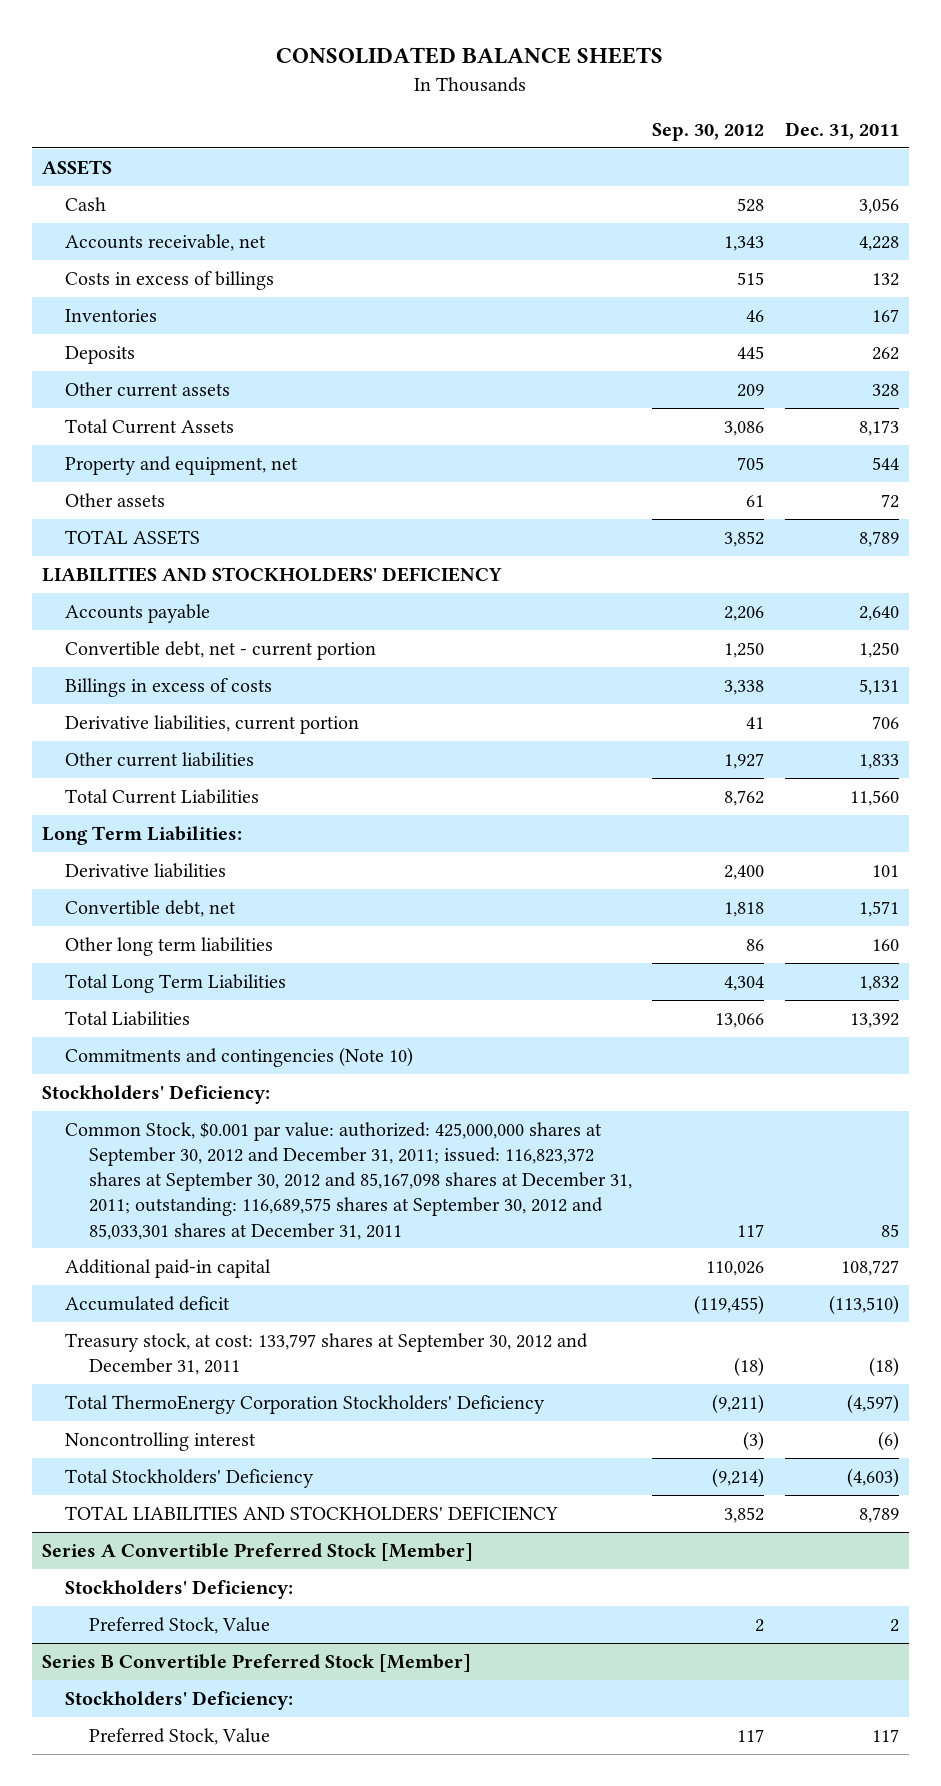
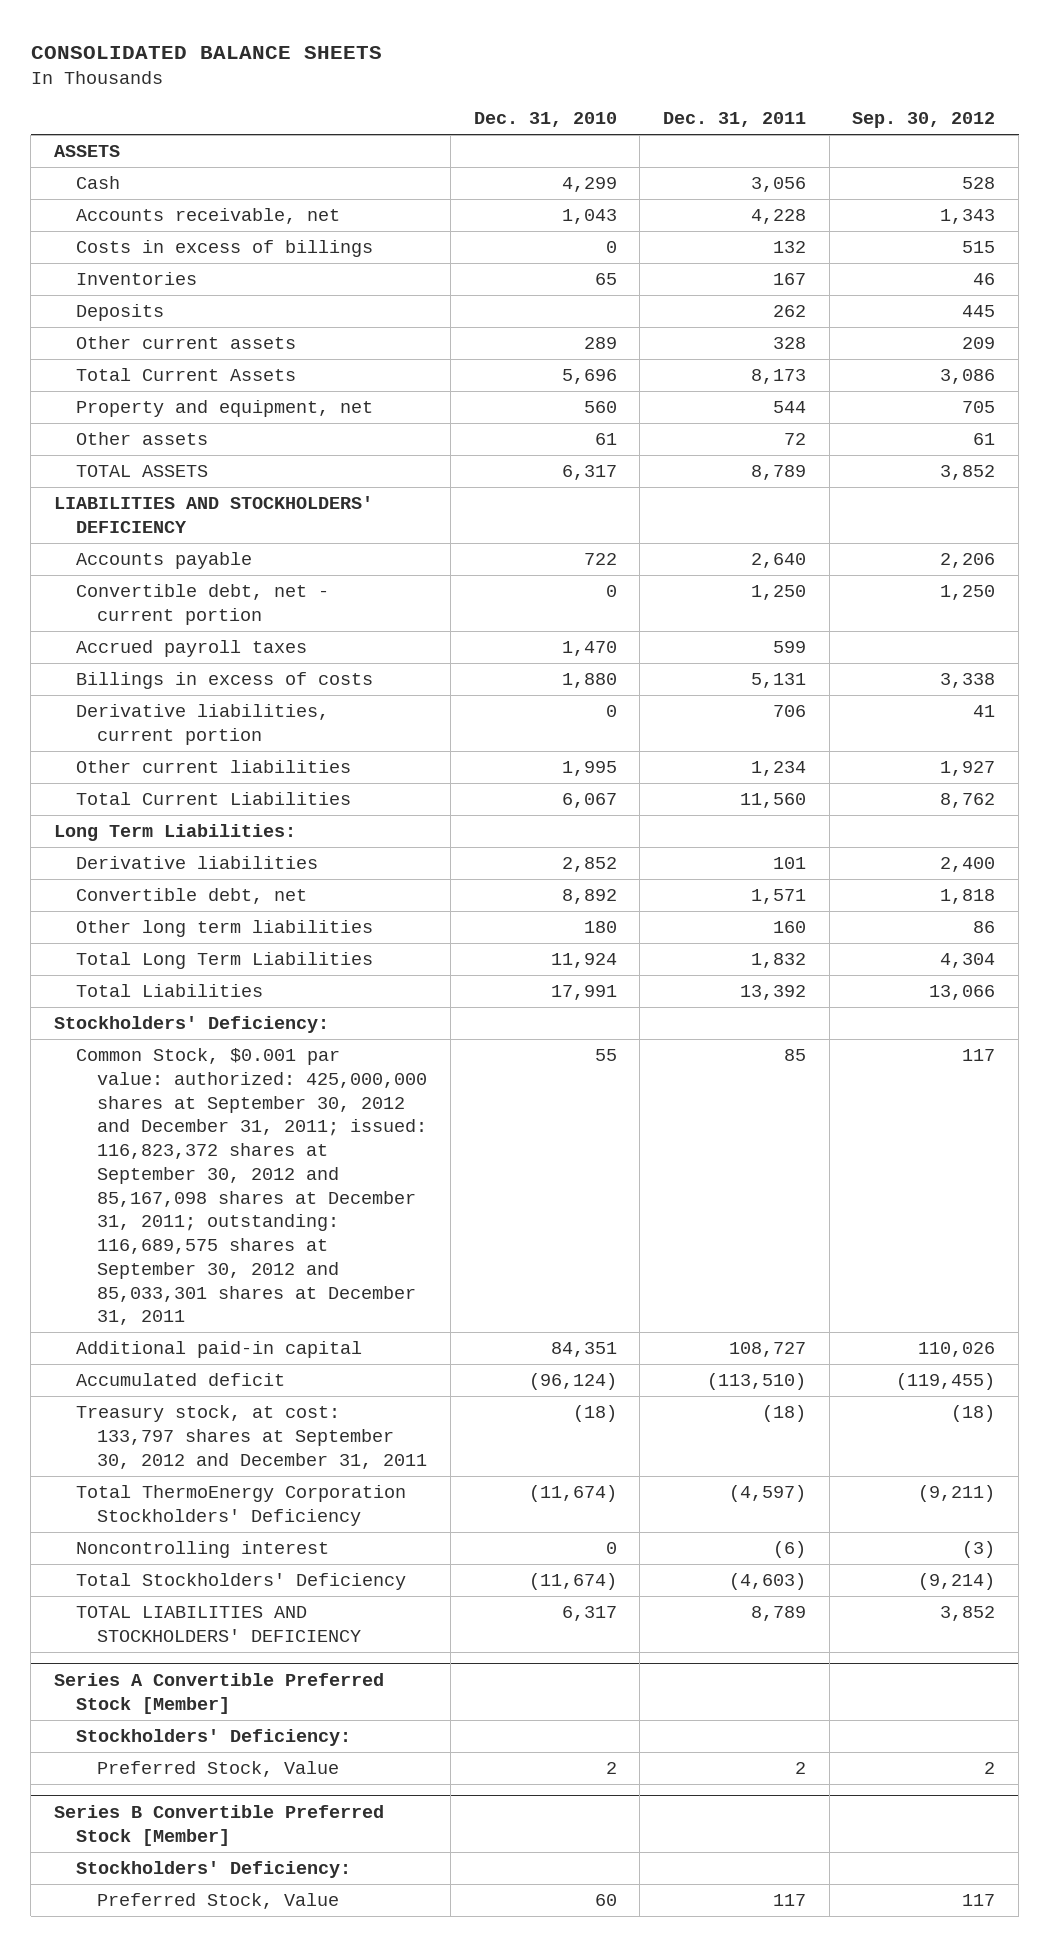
none -> [473,112,617,128] Dec. 31, 2010
none -> [75,640,307,658] Accrued payroll taxes
[858,753,899,769] 1,833 -> [751,761,807,777] 1,234
[65,1046,414,1067] Commitments and contingencies (Note 10) -> none

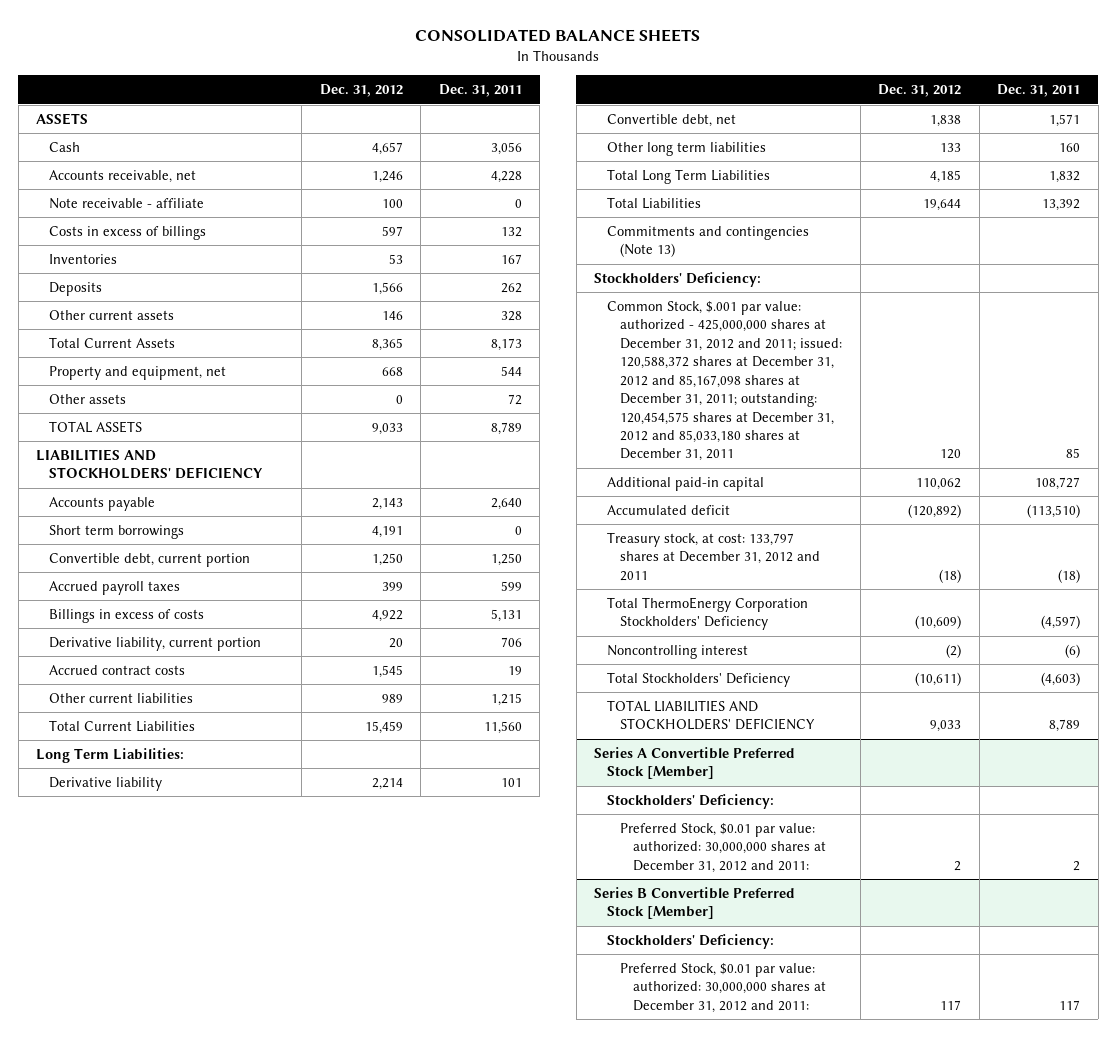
[473,112,617,128] Dec. 31, 2010 -> none
[852,112,996,129] Sep. 30, 2012 -> none
none -> [319,84,403,98] Dec. 31, 2012
none -> [49,197,205,209] Note receivable - affiliate
none -> [49,524,185,539] Short term borrowings
[75,584,329,625] Convertible debt, net - current portion -> [49,552,251,567] Convertible debt, current portion
[75,704,329,745] Derivative liabilities, current portion -> [49,636,262,651] Derivative liability, current portion
none -> [49,664,186,675] Accrued contract costs
[751,761,807,777] 1,234 -> [490,692,522,706] 1,215
[75,856,318,870] Derivative liabilities -> [49,776,163,791] Derivative liability
none -> [607,225,810,258] Commitments and contingencies (Note 13)
[75,1048,428,1326] Common Stock, $0.001 par value: authorized: 425,000,000 shares at September 30, 2012 and December 31, 2011; issued: 116,823,372 shares at September 30, 2012 and 85,167,098 shares at December 31, 2011; outstanding: 116,689,575 shares at September 30, 2012 and 85,033,301 shares at December 31, 2011 -> [607,300,843,462] Common Stock, $.001 par value: authorized - 425,000,000 shares at December 31, 2012 and 2011; issued: 120,588,372 shares at December 31, 2012 and 85,167,098 shares at December 31, 2011; outstanding: 120,454,575 shares at December 31, 2012 and 85,033,180 shares at December 31, 2011
[75,1405,428,1469] Treasury stock, at cost: 133,797 shares at September 30, 2012 and December 31, 2011 -> [607,531,821,581] Treasury stock, at cost: 133,797 shares at December 31, 2012 and 2011
[97,1761,340,1778] Preferred Stock, Value -> [620,822,827,873] Preferred Stock, $0.01 par value: authorized: 30,000,000 shares at December 31, 2012 and 2011:
[97,1893,340,1910] Preferred Stock, Value -> [620,962,827,1013] Preferred Stock, $0.01 par value: authorized: 30,000,000 shares at December 31, 2012 and 2011:

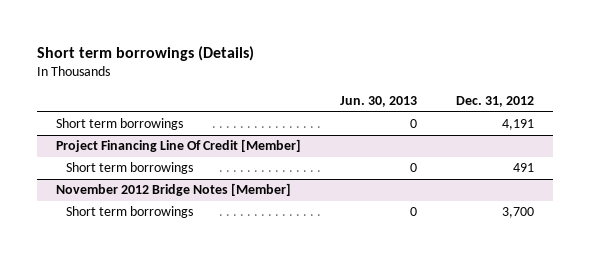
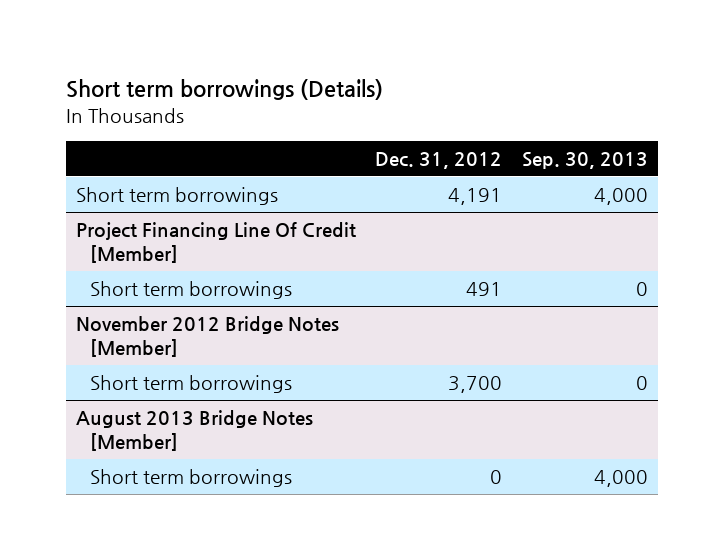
[340,96,418,108] Jun. 30, 2013 -> none
none -> [522,152,649,170] Sep. 30, 2013
none -> [75,410,313,452] August 2013 Bridge Notes [Member]
none -> [89,469,292,488] Short term borrowings

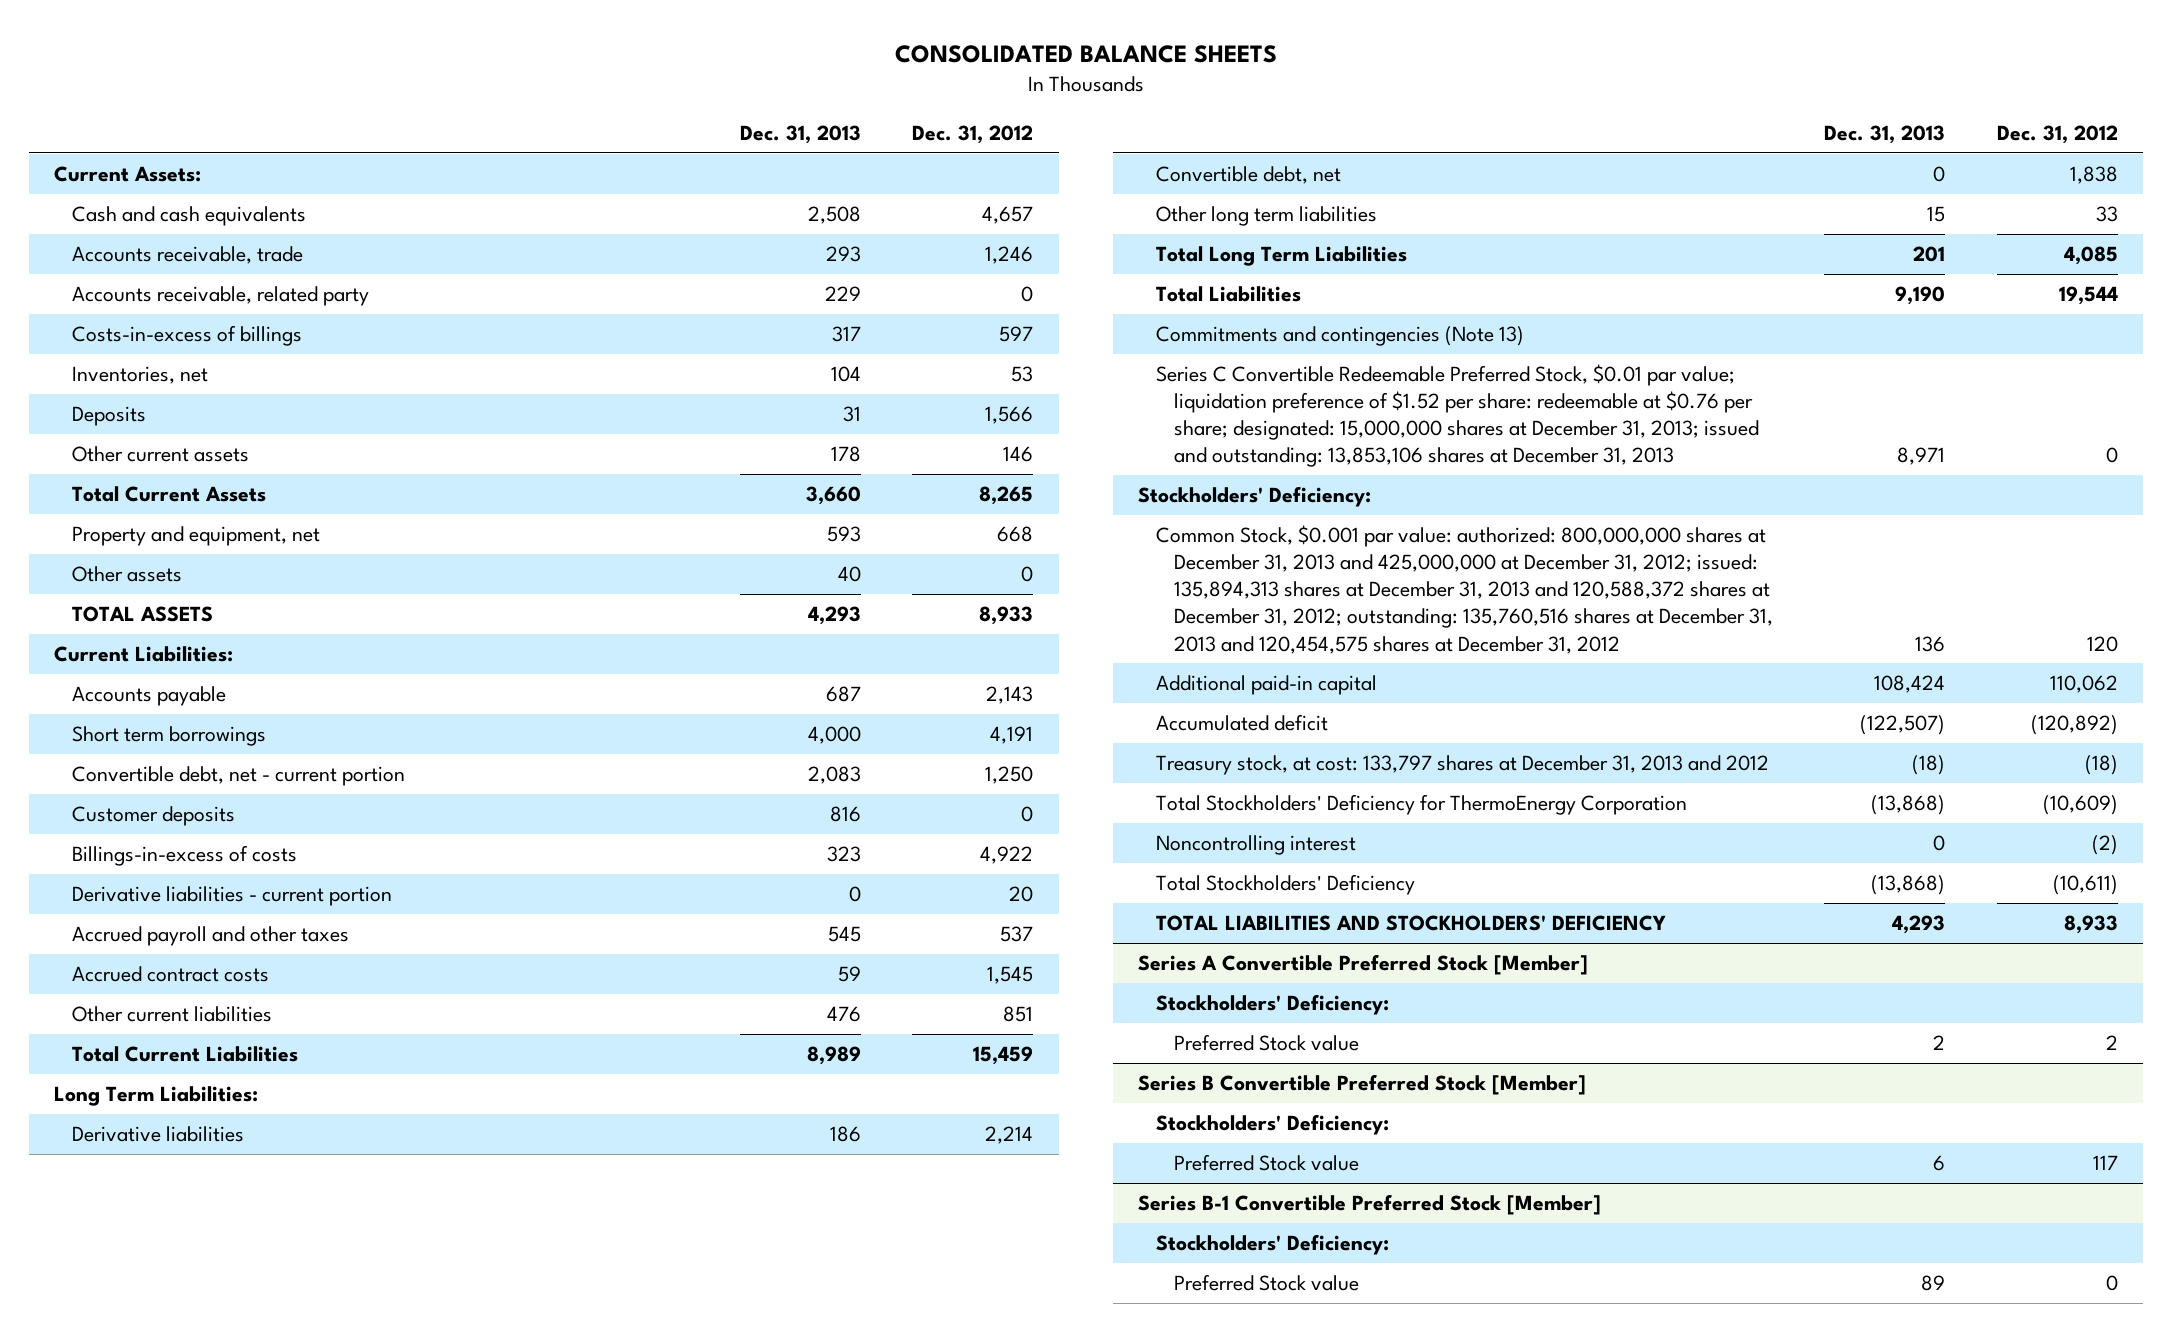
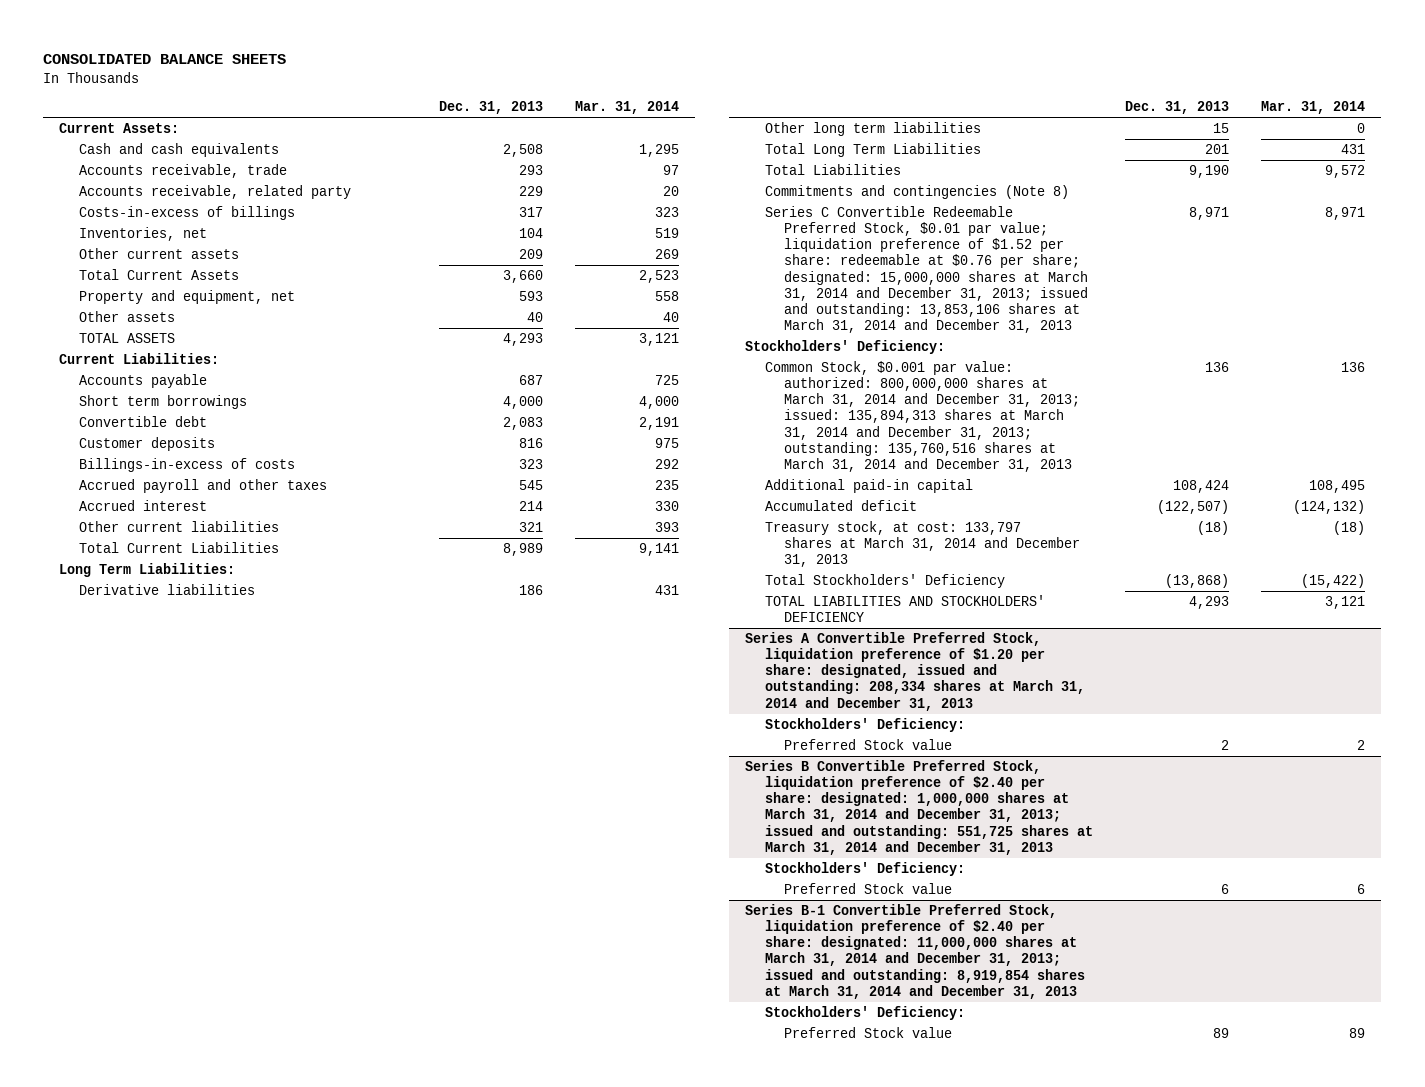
[912,125,1034,145] Dec. 31, 2012 -> none
none -> [575,101,680,115] Mar. 31, 2014
[72,406,147,427] Deposits -> none
[831,446,862,463] 178 -> [518,248,543,259] 209
[72,766,406,787] Convertible debt, net - current portion -> [78,415,207,427] Convertible debt
[72,886,393,907] Derivative liabilities - current portion -> none
[72,966,270,983] Accrued contract costs -> none
none -> [78,499,207,511] Accrued interest
[827,1006,862,1023] 476 -> [518,521,543,532] 321
[1156,166,1342,185] Convertible debt, net -> none
[1156,326,1525,347] Commitments and contingencies (Note 13) -> [764,184,1069,199] Commitments and contingencies (Note 8)
[1156,364,1760,468] Series C Convertible Redeemable Preferred Stock, $0.01 par value; liquidation preference of $1.52 per share: redeemable at $0.76 per share; designated: 15,000,000 shares at December 31, 2013; issued and outstanding: 13,853,106 shares at December 31, 2013 -> [764,205,1088,334] Series C Convertible Redeemable Preferred Stock, $0.01 par value; liquidation preference of $1.52 per share: redeemable at $0.76 per share; designated: 15,000,000 shares at March 31, 2014 and December 31, 2013; issued and outstanding: 13,853,106 shares at March 31, 2014 and December 31, 2013
[1156,525,1774,654] Common Stock, $0.001 par value: authorized: 800,000,000 shares at December 31, 2013 and 425,000,000 at December 31, 2012; issued: 135,894,313 shares at December 31, 2013 and 120,588,372 shares at December 31, 2012; outstanding: 135,760,516 shares at December 31, 2013 and 120,454,575 shares at December 31, 2012 -> [764,360,1080,472] Common Stock, $0.001 par value: authorized: 800,000,000 shares at March 31, 2014 and December 31, 2013; issued: 135,894,313 shares at March 31, 2014 and December 31, 2013; outstanding: 135,760,516 shares at March 31, 2014 and December 31, 2013
[1156,794,1688,816] Total Stockholders' Deficiency for ThermoEnergy Corporation -> none
[1156,835,1357,856] Noncontrolling interest -> none
[1156,755,1770,776] Treasury stock, at cost: 133,797 shares at December 31, 2013 and 2012 -> [764,520,1080,568] Treasury stock, at cost: 133,797 shares at March 31, 2014 and December 31, 2013
[1138,954,1589,976] Series A Convertible Preferred Stock [Member] -> none
none -> [745,631,1085,711] Series A Convertible Preferred Stock, liquidation preference of $1.20 per share: designated, issued and outstanding: 208,334 shares at March 31, 2014 and December 31, 2013
[1138,1074,1587,1096] Series B Convertible Preferred Stock [Member] -> none
none -> [745,759,1093,855] Series B Convertible Preferred Stock, liquidation preference of $2.40 per share: designated: 1,000,000 shares at March 31, 2014 and December 31, 2013; issued and outstanding: 551,725 shares at March 31, 2014 and December 31, 2013
[1138,1194,1602,1216] Series B-1 Convertible Preferred Stock [Member] -> none
none -> [745,903,1085,999] Series B-1 Convertible Preferred Stock, liquidation preference of $2.40 per share: designated: 11,000,000 shares at March 31, 2014 and December 31, 2013; issued and outstanding: 8,919,854 shares at March 31, 2014 and December 31, 2013

